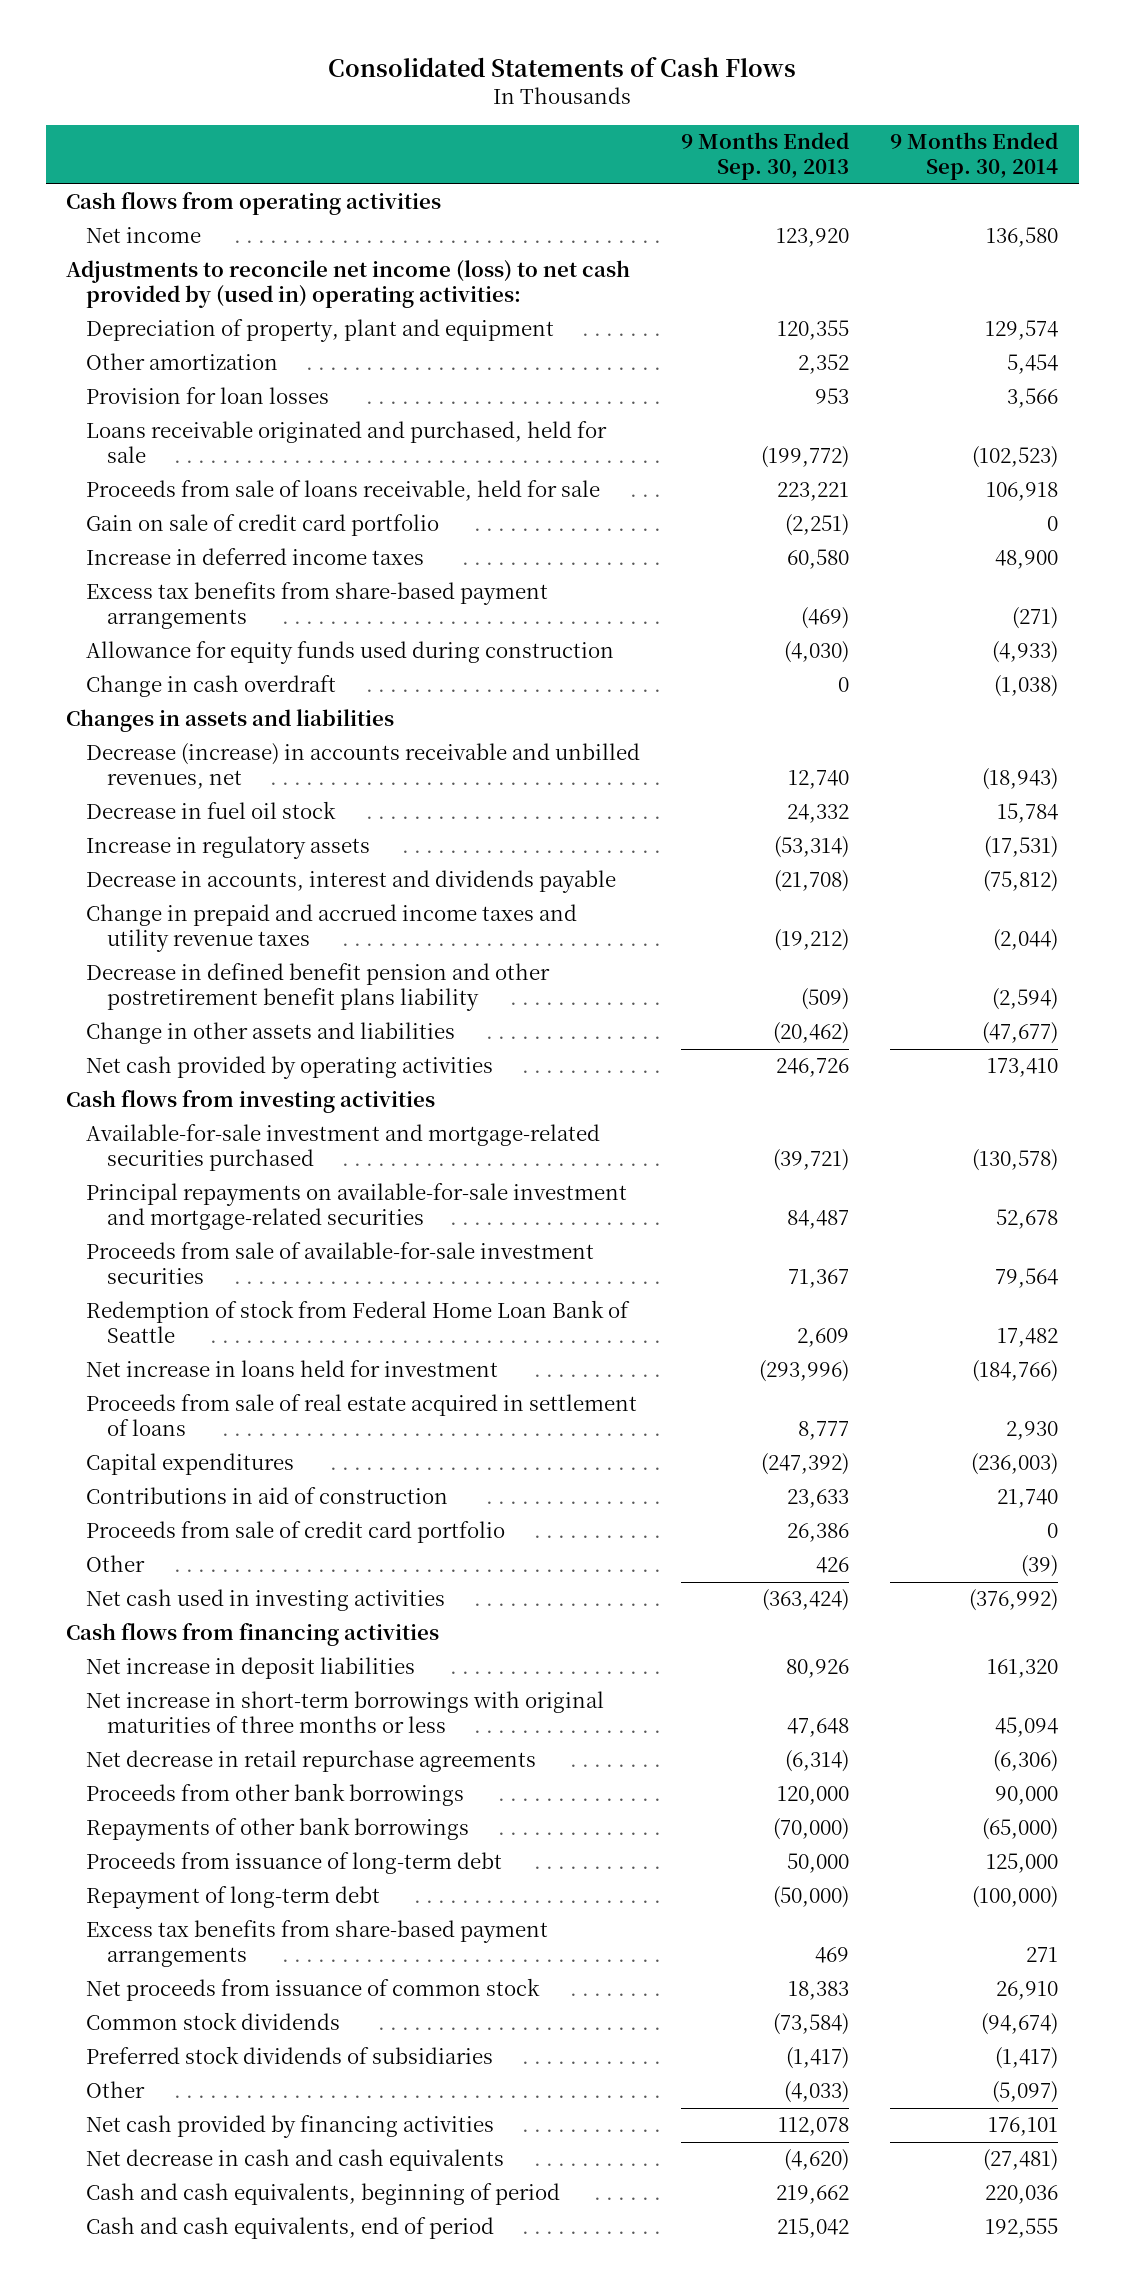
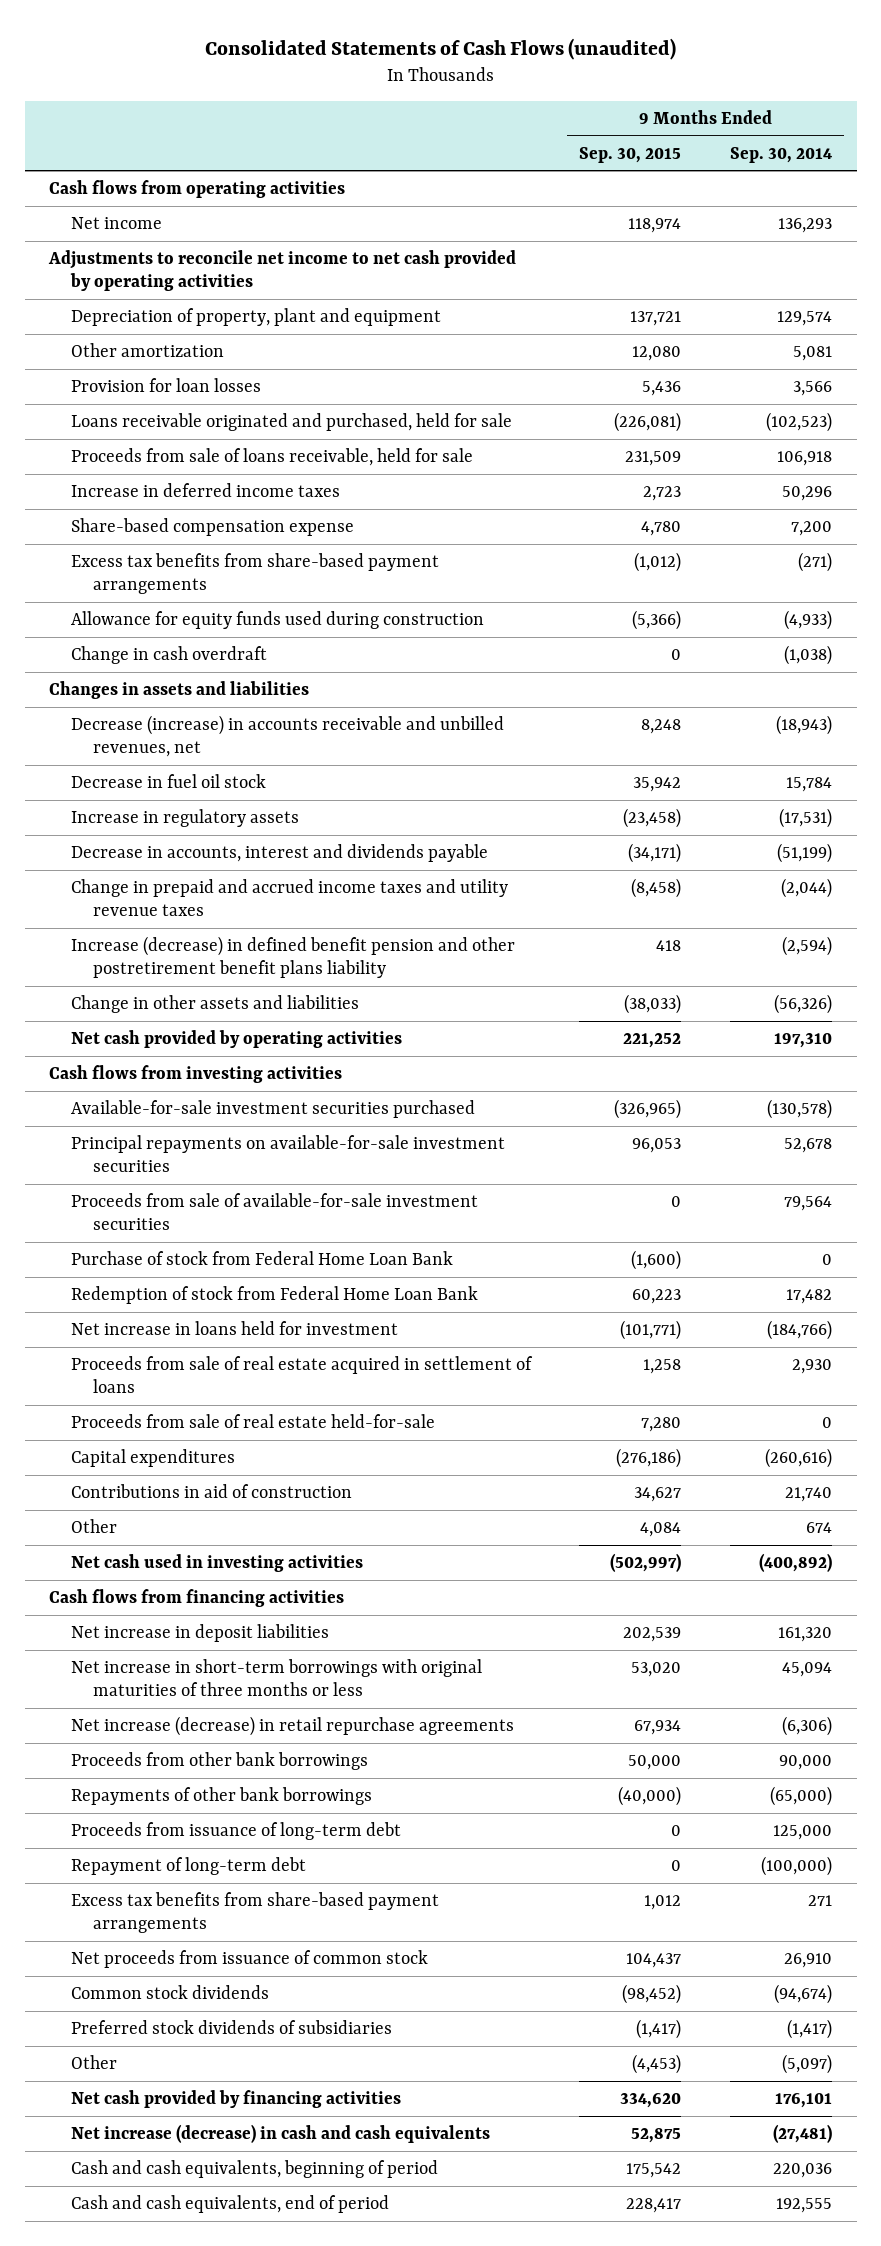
[328,57,797,78] Consolidated Statements of Cash Flows -> [204,38,676,61] Consolidated Statements of Cash Flows (unaudited)
[681,132,850,180] 9 Months Ended Sep. 30, 2013 -> none
none -> [579,146,682,163] Sep. 30, 2015
[986,227,1059,248] 136,580 -> [778,217,833,233] 136,293
[66,260,631,309] Adjustments to reconcile net income (loss) to net cash provided by (used in) operating activities: -> [47,249,516,292] Adjustments to reconcile net income to net cash provided by operating activities
[1007,354,1059,375] 5,454 -> [793,345,833,361] 5,081
[86,514,440,537] Gain on sale of credit card portfolio -> none
[995,550,1059,570] 48,900 -> [782,485,833,501] 50,296
none -> [70,517,354,536] Share-based compensation expense
[983,870,1059,893] (75,812) -> [777,842,833,863] (51,199)
[86,963,551,1012] Decrease in defined benefit pension and other postretirement benefit plans liability -> [70,935,515,979] Increase (decrease) in defined benefit pension and other postretirement benefit plans liability
[982,1022,1059,1045] (47,677) -> [774,993,833,1014] (56,326)
[987,1058,1059,1078] 173,410 -> [774,1032,833,1048] 197,310
[86,1124,601,1172] Available-for-sale investment and mortgage-related securities purchased -> [70,1099,475,1118] Available-for-sale investment securities purchased
[86,1183,628,1231] Principal repayments on available-for-sale investment and mortgage-related securities -> [70,1134,505,1173] Principal repayments on available-for-sale investment securities
none -> [70,1250,453,1265] Purchase of stock from Federal Home Loan Bank
[86,1300,631,1344] Redemption of stock from Federal Home Loan Bank of Seattle -> [70,1285,478,1304] Redemption of stock from Federal Home Loan Bank
none -> [70,1413,435,1428] Proceeds from sale of real estate held-for-sale
[971,1453,1059,1476] (236,003) -> [765,1447,833,1468] (260,616)
[86,1521,506,1544] Proceeds from sale of credit card portfolio -> none
[1021,1555,1059,1578] (39) -> [806,1521,833,1533] 674
[969,1589,1059,1612] (376,992) -> [759,1552,833,1572] (400,892)
[86,1750,537,1773] Net decrease in retail repurchase agreements -> [70,1715,514,1736] Net increase (decrease) in retail repurchase agreements
[86,2149,505,2172] Net decrease in cash and cash equivalents -> [70,2123,490,2143] Net increase (decrease) in cash and cash equivalents

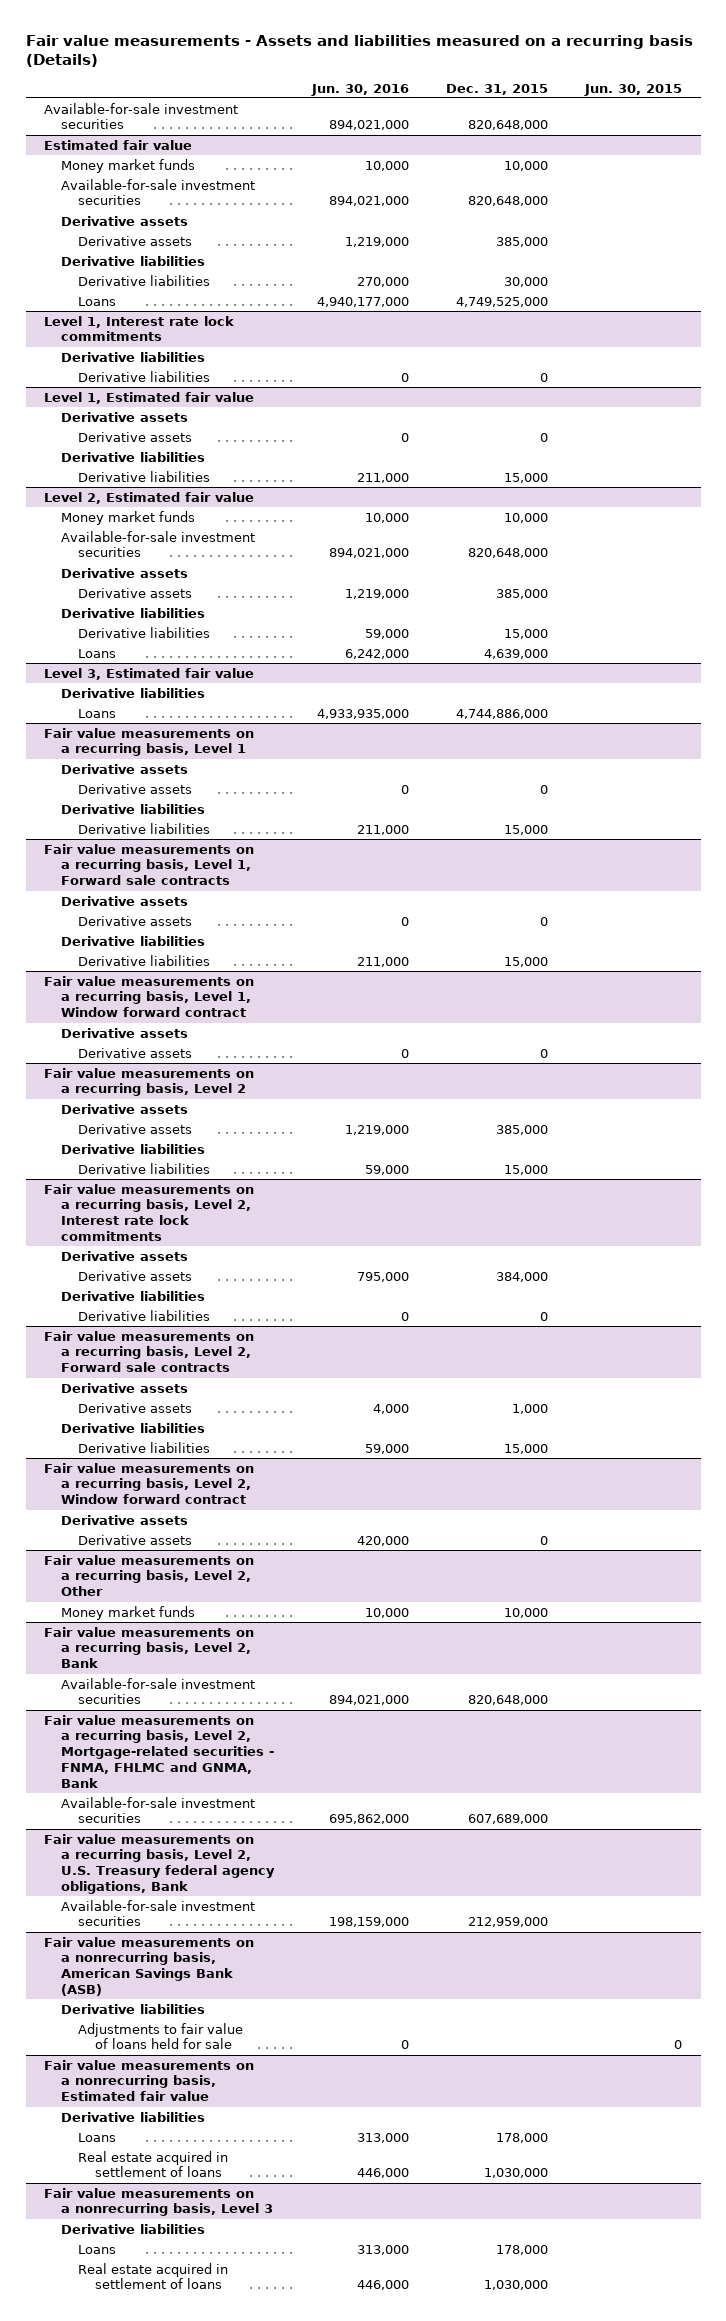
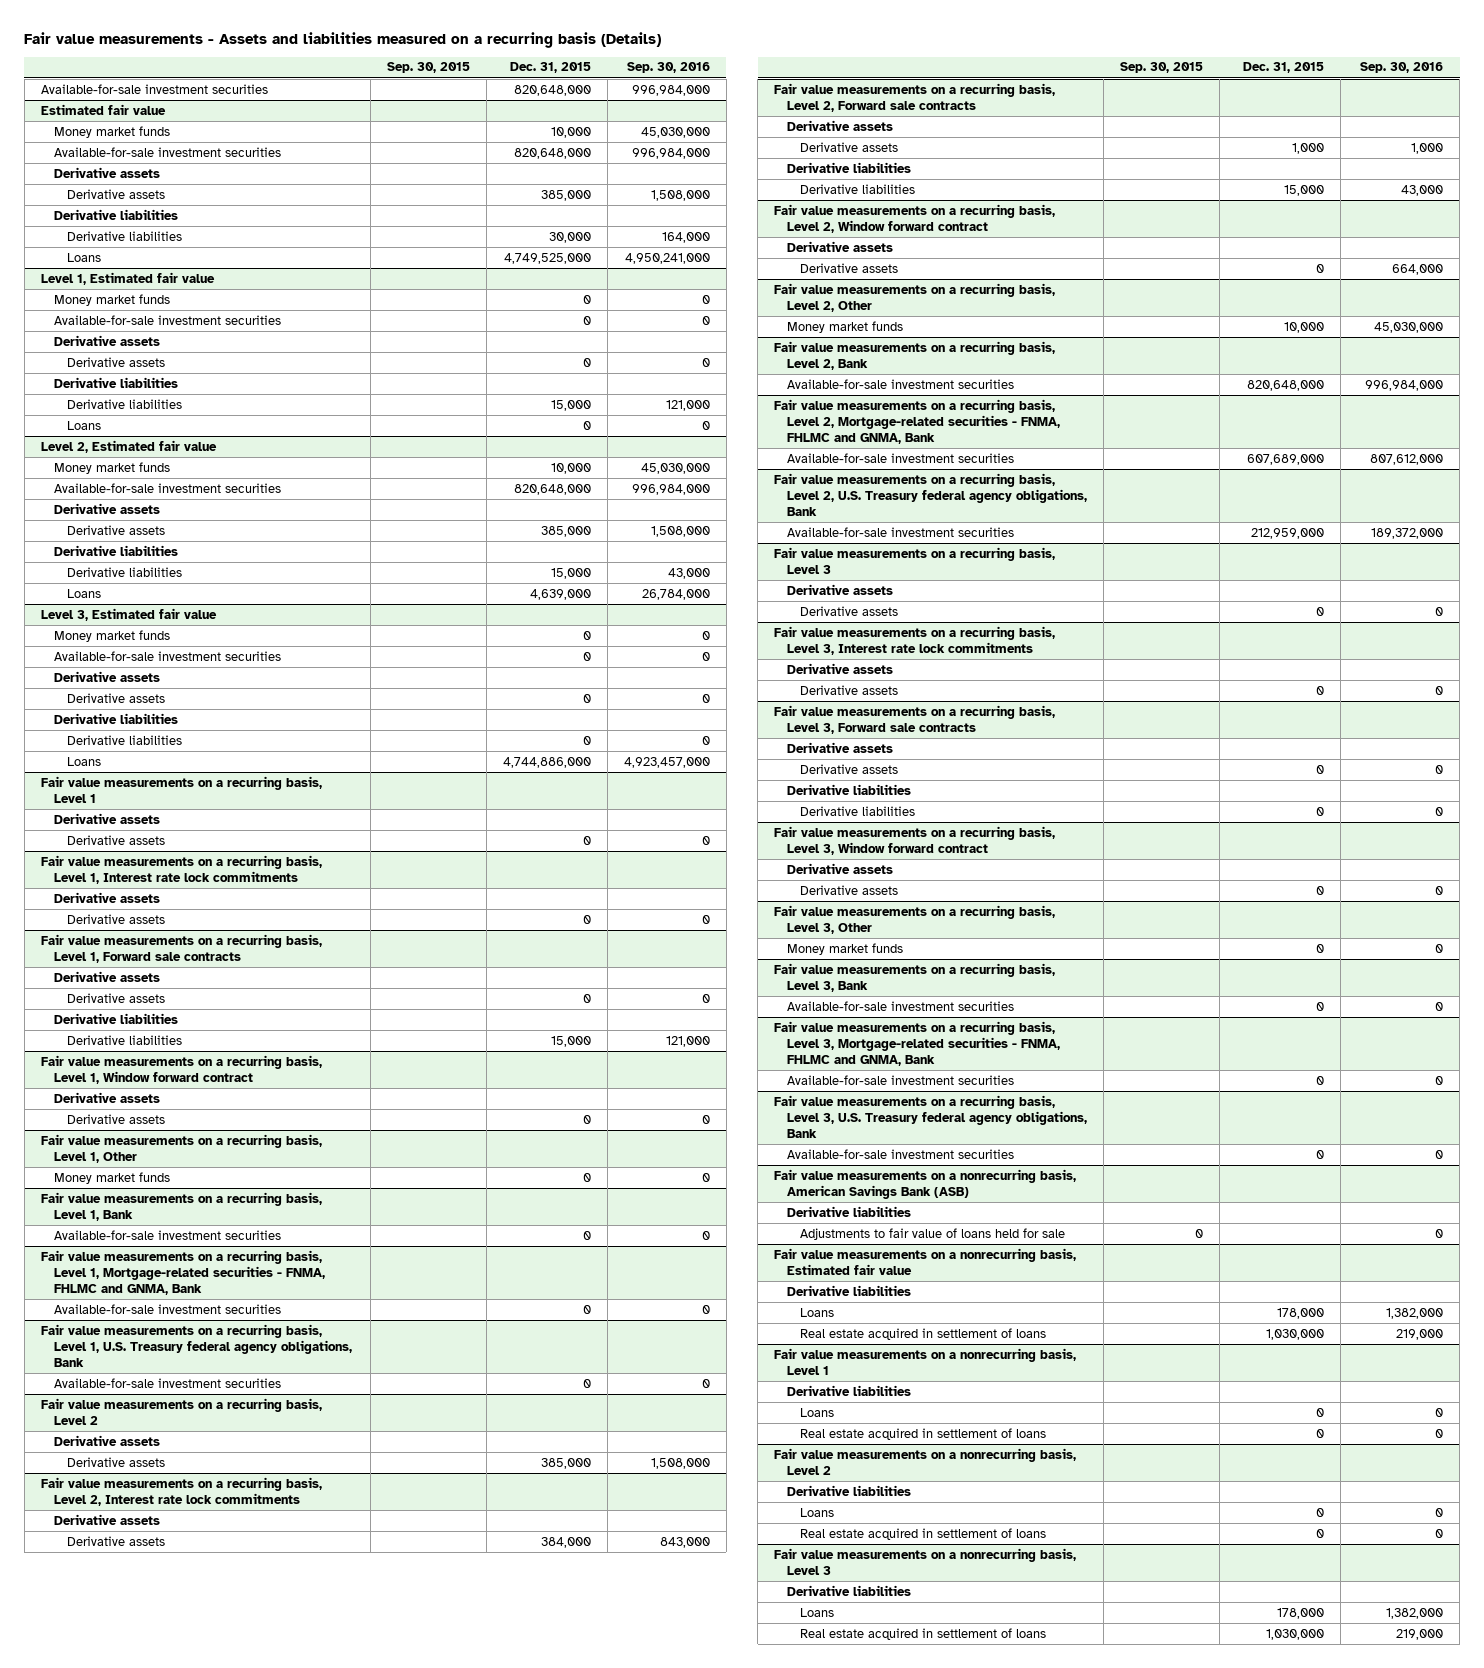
[310,83,409,96] Jun. 30, 2016 -> none
[584,83,683,96] Jun. 30, 2015 -> none
none -> [386,62,470,74] Sep. 30, 2015
none -> [626,62,710,74] Sep. 30, 2016
[44,315,235,342] Level 1, Interest rate lock commitments -> none
[61,351,206,362] Derivative liabilities -> none
[78,370,211,382] Derivative liabilities -> none
none -> [53,293,170,306] Money market funds
none -> [53,314,281,325] Available-for-sale investment securities
none -> [66,420,101,430] Loans
none -> [53,629,170,642] Money market funds
none -> [53,650,281,661] Available-for-sale investment securities
none -> [53,670,160,682] Derivative assets
none -> [66,692,165,703] Derivative assets
none -> [66,734,182,745] Derivative liabilities
[61,803,206,814] Derivative liabilities -> none
[78,822,211,834] Derivative liabilities -> none
none -> [40,854,322,885] Fair value measurements on a recurring basis, Level 1, Interest rate lock commitments
none -> [53,891,160,903] Derivative assets
none -> [66,913,165,924] Derivative assets
none -> [40,1133,322,1164] Fair value measurements on a recurring basis, Level 1, Other
none -> [53,1171,170,1184] Money market funds
none -> [40,1191,322,1222] Fair value measurements on a recurring basis, Level 1, Bank
none -> [53,1229,281,1240] Available-for-sale investment securities
none -> [40,1249,325,1296] Fair value measurements on a recurring basis, Level 1, Mortgage-related securities - FNMA, FHLMC and GNMA, Bank
none -> [53,1303,281,1314] Available-for-sale investment securities
none -> [40,1323,352,1368] Fair value measurements on a recurring basis, Level 1, U.S. Treasury federal agency obligations, Bank
none -> [53,1377,281,1388] Available-for-sale investment securities
[61,1143,206,1154] Derivative liabilities -> none
[78,1162,211,1174] Derivative liabilities -> none
[61,1290,206,1301] Derivative liabilities -> none
[78,1309,211,1321] Derivative liabilities -> none
none -> [774,546,1056,575] Fair value measurements on a recurring basis, Level 3
none -> [787,583,894,595] Derivative assets
none -> [800,605,899,616] Derivative assets
none -> [774,625,1056,656] Fair value measurements on a recurring basis, Level 3, Interest rate lock commitments
none -> [787,662,894,674] Derivative assets
none -> [800,684,899,695] Derivative assets
none -> [774,704,1056,735] Fair value measurements on a recurring basis, Level 3, Forward sale contracts
none -> [787,741,894,753] Derivative assets
none -> [800,763,899,774] Derivative assets
none -> [787,783,912,795] Derivative liabilities
none -> [800,805,916,816] Derivative liabilities
none -> [774,825,1056,856] Fair value measurements on a recurring basis, Level 3, Window forward contract
none -> [787,862,894,874] Derivative assets
none -> [800,884,899,895] Derivative assets
none -> [774,904,1056,935] Fair value measurements on a recurring basis, Level 3, Other
none -> [787,942,904,955] Money market funds
none -> [774,962,1056,993] Fair value measurements on a recurring basis, Level 3, Bank
none -> [787,1000,1015,1011] Available-for-sale investment securities
none -> [774,1020,1061,1067] Fair value measurements on a recurring basis, Level 3, Mortgage-related securities - FNMA, FHLMC and GNMA, Bank
none -> [787,1074,1015,1085] Available-for-sale investment securities
none -> [774,1094,1088,1139] Fair value measurements on a recurring basis, Level 3, U.S. Treasury federal agency obligations, Bank
none -> [787,1148,1015,1159] Available-for-sale investment securities
none -> [774,1347,1077,1376] Fair value measurements on a nonrecurring basis, Level 1
none -> [787,1384,912,1396] Derivative liabilities
none -> [800,1407,835,1417] Loans
none -> [800,1427,1047,1440] Real estate acquired in settlement of loans
none -> [774,1447,1077,1476] Fair value measurements on a nonrecurring basis, Level 2
none -> [787,1484,912,1496] Derivative liabilities
none -> [800,1507,835,1517] Loans
none -> [800,1527,1047,1540] Real estate acquired in settlement of loans

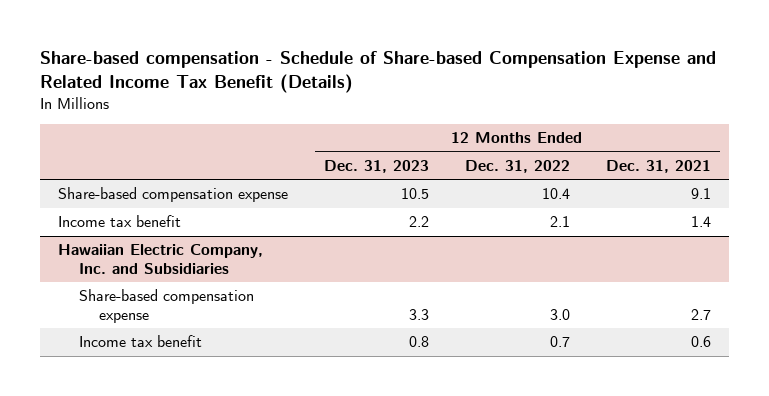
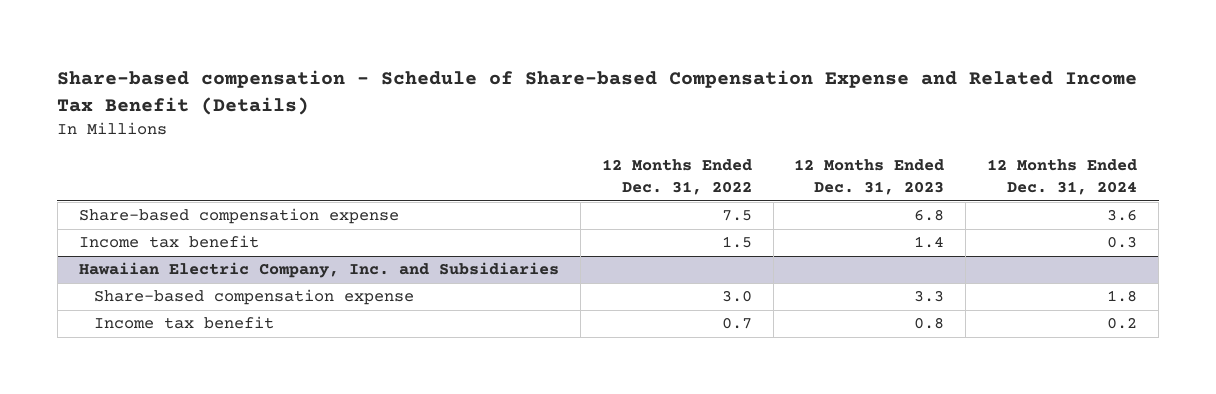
[605,159,711,173] Dec. 31, 2021 -> none
none -> [987,158,1138,196] 12 Months Ended Dec. 31, 2024
[400,188,429,200] 10.5 -> [914,209,945,222] 6.8
[541,188,570,200] 10.4 -> [721,210,752,222] 7.5
[408,216,429,228] 2.2 -> [914,236,945,249] 1.4
[549,216,570,228] 2.1 -> [721,236,752,249] 1.5

